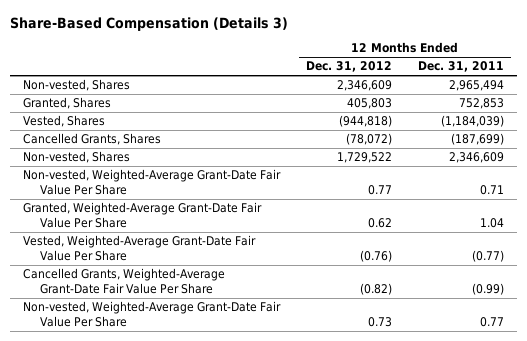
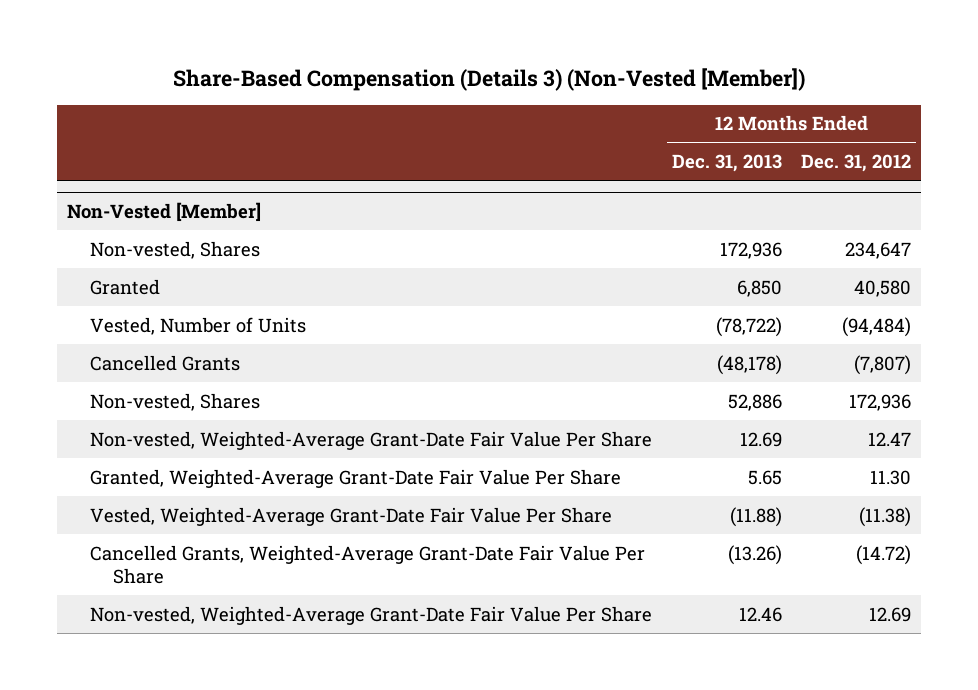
[9,16,288,31] Share-Based Compensation (Details 3) -> [173,68,806,92] Share-Based Compensation (Details 3) (Non-Vested [Member])
[418,61,505,73] Dec. 31, 2011 -> none
none -> [671,154,782,173] Dec. 31, 2013
none -> [66,202,261,223] Non-Vested [Member]
[336,80,392,92] 2,346,609 -> [845,241,912,259] 234,647
[22,97,111,110] Granted, Shares -> [90,278,161,295] Granted
[346,98,392,110] 405,803 -> [854,279,912,297] 40,580
[22,115,105,128] Vested, Shares -> [90,316,307,335] Vested, Number of Units
[338,115,392,128] (944,818) -> [842,316,912,337] (94,484)
[22,133,161,146] Cancelled Grants, Shares -> [90,354,241,371] Cancelled Grants
[345,133,392,146] (78,072) -> [854,354,912,375] (7,807)
[336,152,392,164] 1,729,522 -> [849,393,912,411] 172,936
[367,184,392,195] 0.77 -> [868,431,912,446] 12.47
[367,217,392,228] 0.62 -> [870,469,912,485] 11.30
[359,249,392,262] (0.76) -> [859,506,912,527] (11.38)
[359,282,392,295] (0.82) -> [856,544,912,565] (14.72)
[367,316,392,327] 0.73 -> [869,606,912,622] 12.69

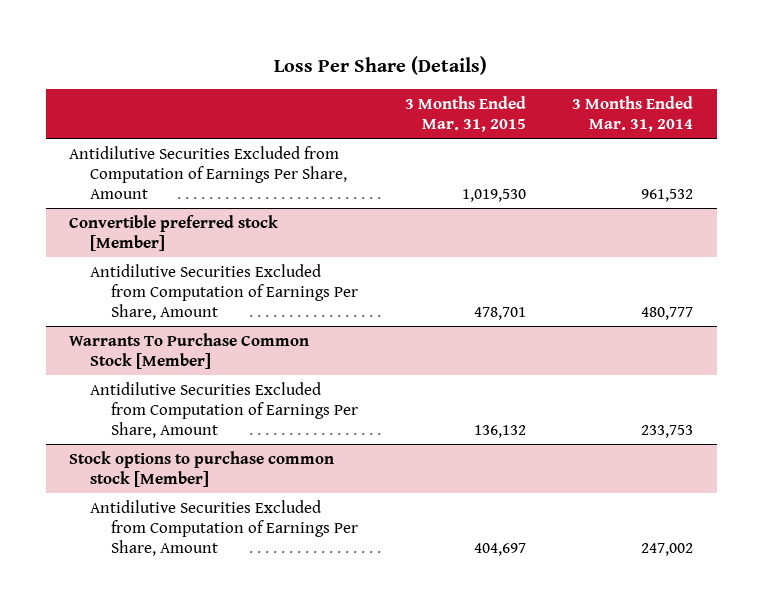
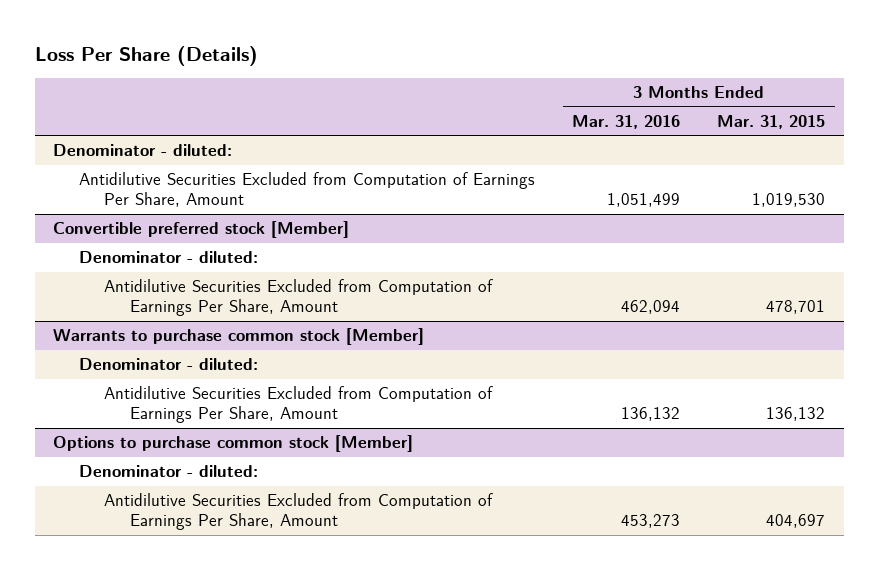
[572,95,694,133] 3 Months Ended Mar. 31, 2014 -> none
none -> [572,114,681,129] Mar. 31, 2016
none -> [53,144,233,157] Denominator - diluted:
none -> [78,251,258,264] Denominator - diluted:
[69,332,310,369] Warrants To Purchase Common Stock [Member] -> [53,328,425,346] Warrants to purchase common stock [Member]
none -> [78,358,258,371] Denominator - diluted:
[69,450,335,487] Stock options to purchase common stock [Member] -> [53,435,414,453] Options to purchase common stock [Member]
none -> [78,465,258,478] Denominator - diluted:

